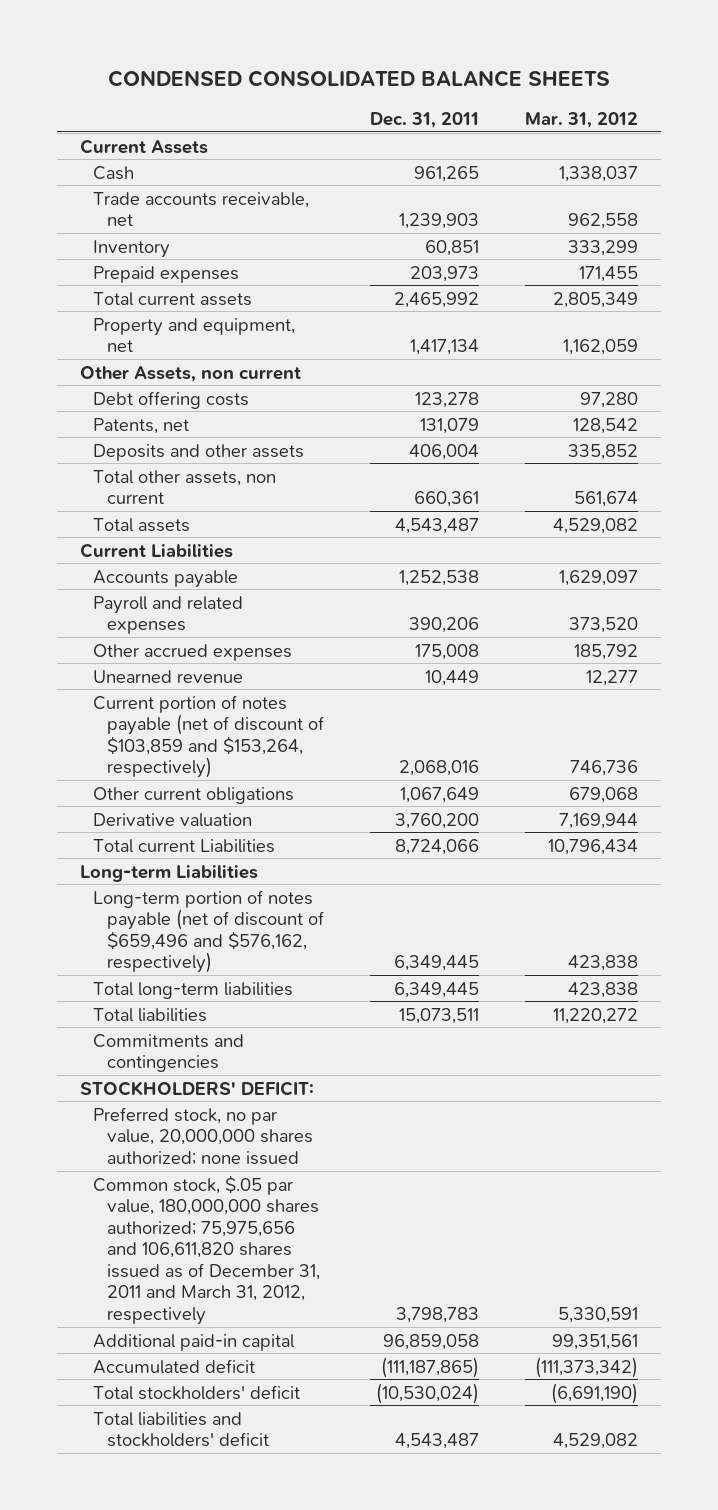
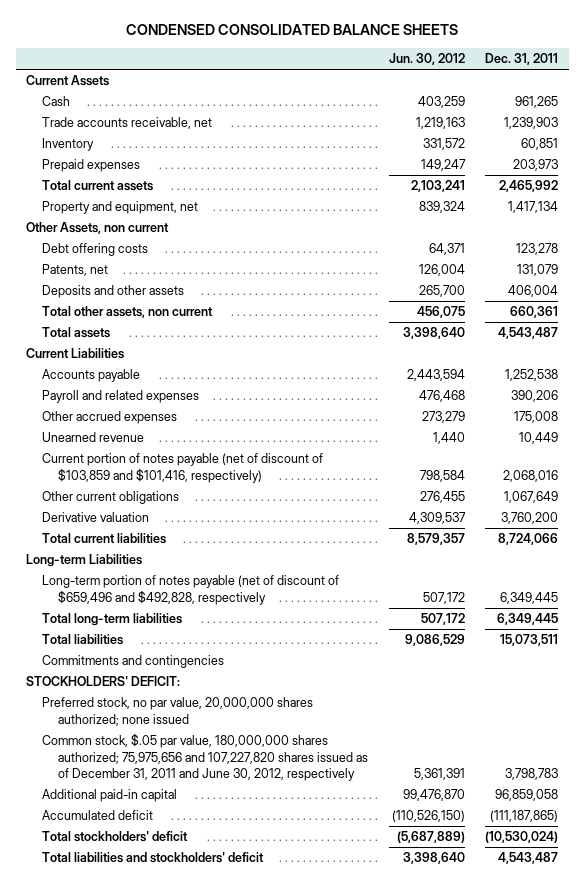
[524,111,638,128] Mar. 31, 2012 -> none
none -> [388,53,465,66] Jun. 30, 2012
[93,694,324,779] Current portion of notes payable (net of discount of $103,859 and $153,264, respectively) -> [42,453,324,483] Current portion of notes payable (net of discount of $103,859 and $101,416, respectively)
[93,838,276,853] Total current Liabilities -> [42,533,167,545] Total current liabilities
[93,889,324,974] Long-term portion of notes payable (net of discount of $659,496 and $576,162, respectively) -> [42,575,340,605] Long-term portion of notes payable (net of discount of $659,496 and $492,828, respectively
[93,1174,320,1325] Common stock, $.05 par value, 180,000,000 shares authorized; 75,975,656 and 106,611,820 shares issued as of December 31, 2011 and March 31, 2012, respectively -> [42,733,368,781] Common stock, $.05 par value, 180,000,000 shares authorized; 75,975,656 and 107,227,820 shares issued as of December 31, 2011 and June 30, 2012, respectively

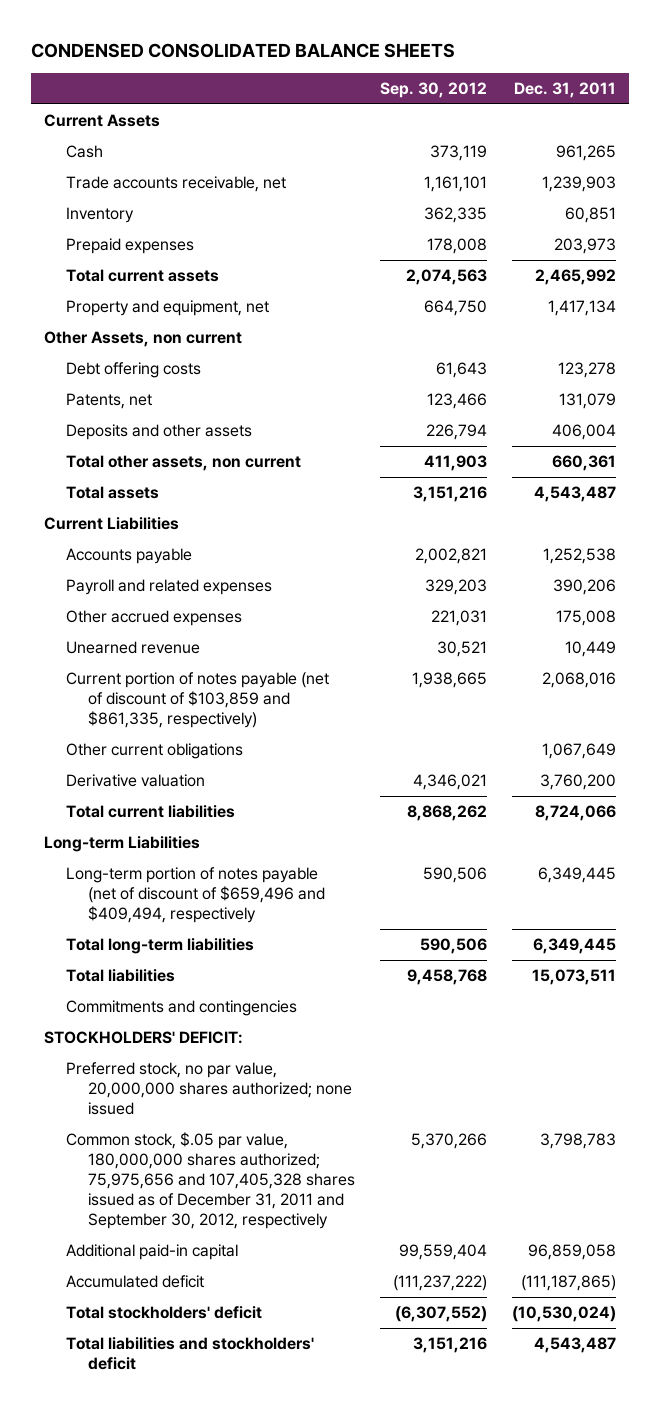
[388,53,465,66] Jun. 30, 2012 -> none
none -> [380,82,488,99] Sep. 30, 2012
[42,453,324,483] Current portion of notes payable (net of discount of $103,859 and $101,416, respectively) -> [65,672,329,729] Current portion of notes payable (net of discount of $103,859 and $861,335, respectively)
[42,575,340,605] Long-term portion of notes payable (net of discount of $659,496 and $492,828, respectively -> [65,867,325,924] Long-term portion of notes payable (net of discount of $659,496 and $409,494, respectively
[42,733,368,781] Common stock, $.05 par value, 180,000,000 shares authorized; 75,975,656 and 107,227,820 shares issued as of December 31, 2011 and June 30, 2012, respectively -> [65,1132,355,1229] Common stock, $.05 par value, 180,000,000 shares authorized; 75,975,656 and 107,405,328 shares issued as of December 31, 2011 and September 30, 2012, respectively

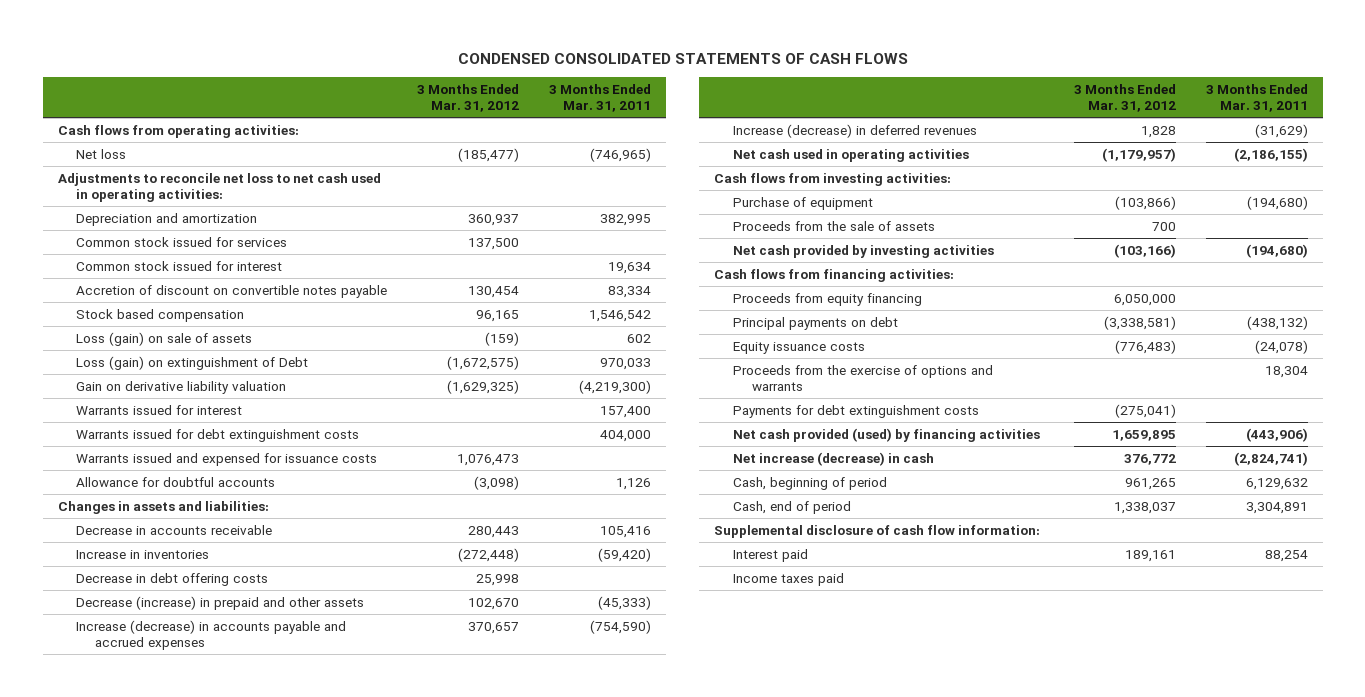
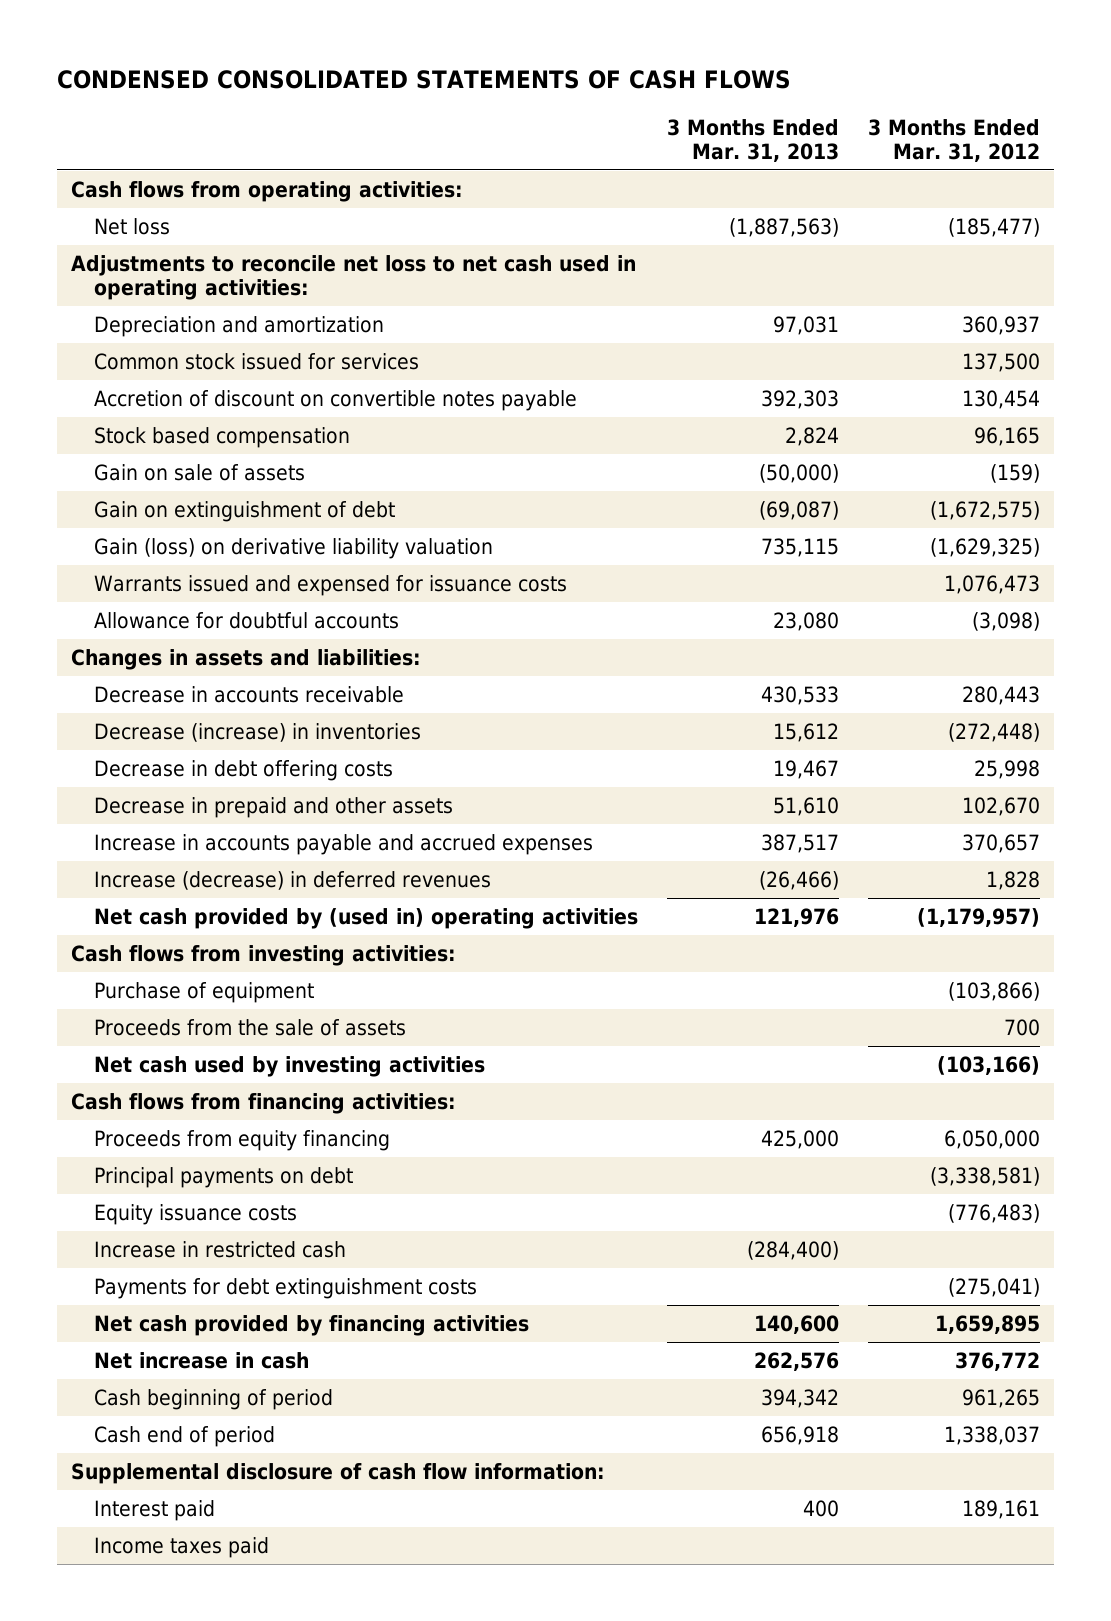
[548,83,651,113] 3 Months Ended Mar. 31, 2011 -> none
none -> [666,118,839,163] 3 Months Ended Mar. 31, 2013
[76,260,283,271] Common stock issued for interest -> none
[76,404,243,415] Warrants issued for interest -> none
[76,428,360,442] Warrants issued for debt extinguishment costs -> none
[76,331,253,346] Loss (gain) on sale of assets -> [93,463,305,481] Gain on sale of assets
[76,355,309,370] Loss (gain) on extinguishment of Debt -> [93,500,395,522] Gain on extinguishment of debt
[76,380,287,394] Gain on derivative liability valuation -> [93,537,493,559] Gain (loss) on derivative liability valuation
[76,549,210,559] Increase in inventories -> [93,722,421,742] Decrease (increase) in inventories
[76,595,365,610] Decrease (increase) in prepaid and other assets -> [93,796,453,818] Decrease in prepaid and other assets
[76,619,347,651] Increase (decrease) in accounts payable and accrued expenses -> [93,833,593,855] Increase in accounts payable and accrued expenses
[733,148,970,162] Net cash used in operating activities -> [93,907,638,929] Net cash provided by (used in) operating activities
[733,244,995,258] Net cash provided by investing activities -> [93,1055,485,1077] Net cash used by investing activities
[733,364,994,392] Proceeds from the exercise of options and warrants -> none
none -> [93,1240,346,1258] Increase in restricted cash
[733,427,1041,442] Net cash provided (used) by financing activities -> [93,1314,529,1336] Net cash provided by financing activities
[733,451,935,466] Net increase (decrease) in cash -> [93,1351,309,1369] Net increase in cash
[733,476,888,490] Cash, beginning of period -> [93,1388,333,1410] Cash beginning of period
[733,500,852,514] Cash, end of period -> [93,1425,275,1447] Cash end of period

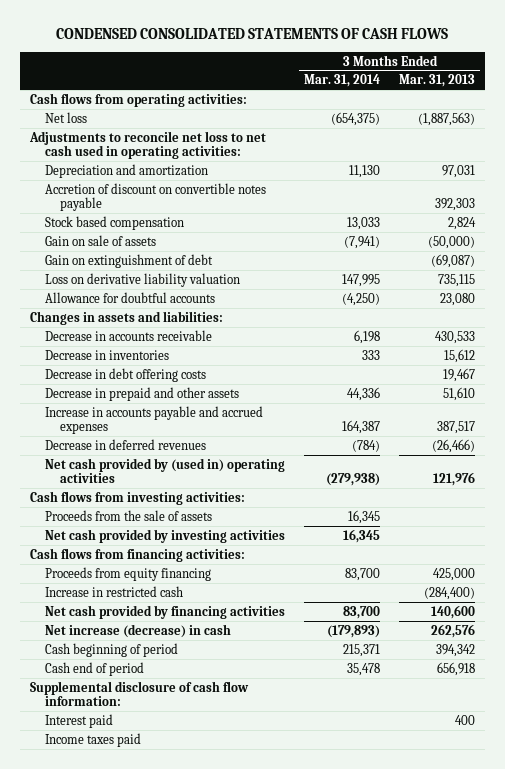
[867,118,1040,163] 3 Months Ended Mar. 31, 2012 -> none
none -> [303,74,380,88] Mar. 31, 2014
[93,352,419,370] Common stock issued for services -> none
[93,574,567,596] Warrants issued and expensed for issuance costs -> none
[93,537,493,559] Gain (loss) on derivative liability valuation -> [44,272,240,287] Loss on derivative liability valuation
[93,722,421,742] Decrease (increase) in inventories -> [44,349,169,360] Decrease in inventories
[93,870,491,890] Increase (decrease) in deferred revenues -> [44,438,206,450] Decrease in deferred revenues
[93,981,314,1003] Purchase of equipment -> none
[93,1055,485,1077] Net cash used by investing activities -> [44,528,285,543] Net cash provided by investing activities
[93,1166,353,1188] Principal payments on debt -> none
[93,1203,297,1225] Equity issuance costs -> none
[93,1277,477,1299] Payments for debt extinguishment costs -> none
[93,1351,309,1369] Net increase in cash -> [44,623,231,638] Net increase (decrease) in cash

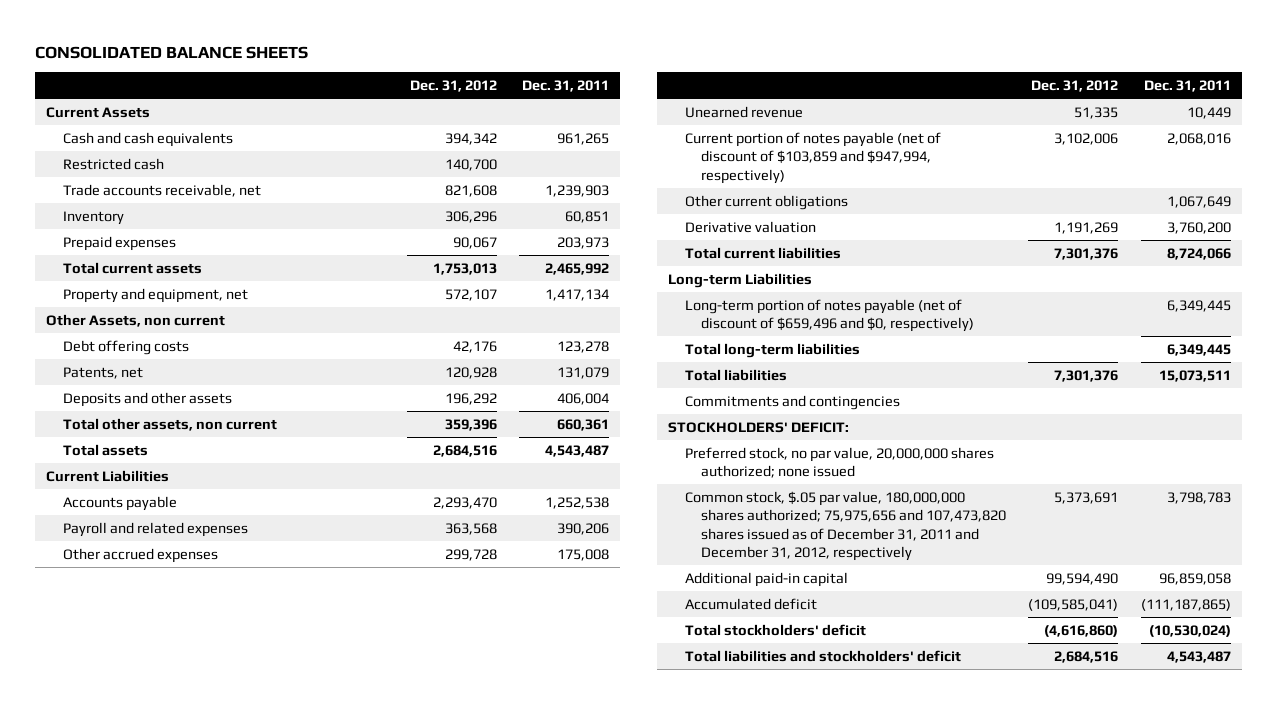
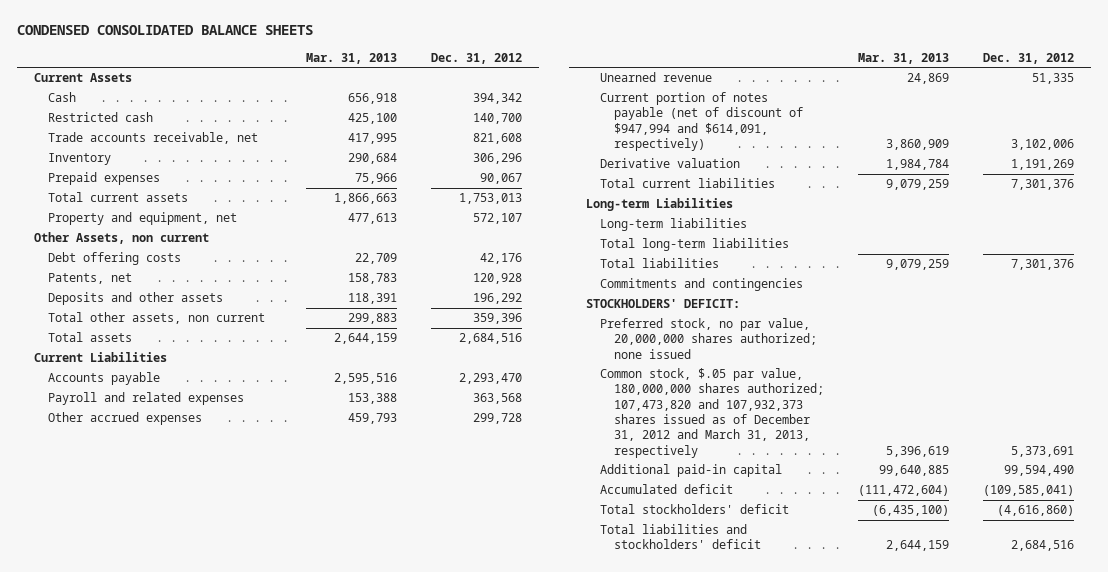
[34,45,308,59] CONSOLIDATED BALANCE SHEETS -> [16,25,313,36] CONDENSED CONSOLIDATED BALANCE SHEETS
[521,80,609,93] Dec. 31, 2011 -> none
none -> [305,52,397,64] Mar. 31, 2013
[62,131,233,147] Cash and cash equivalents -> [47,92,76,103] Cash
[684,194,848,210] Other current obligations -> none
[684,131,941,184] Current portion of notes payable (net of discount of $103,859 and $947,994, respectively) -> [600,92,804,152] Current portion of notes payable (net of discount of $947,994 and $614,091, respectively)
[684,298,975,333] Long-term portion of notes payable (net of discount of $659,496 and $0, respectively) -> none
none -> [600,218,748,232] Long-term liabilities
[684,490,1007,561] Common stock, $.05 par value, 180,000,000 shares authorized; 75,975,656 and 107,473,820 shares issued as of December 31, 2011 and December 31, 2012, respectively -> [600,368,825,458] Common stock, $.05 par value, 180,000,000 shares authorized; 107,473,820 and 107,932,373 shares issued as of December 31, 2012 and March 31, 2013, respectively

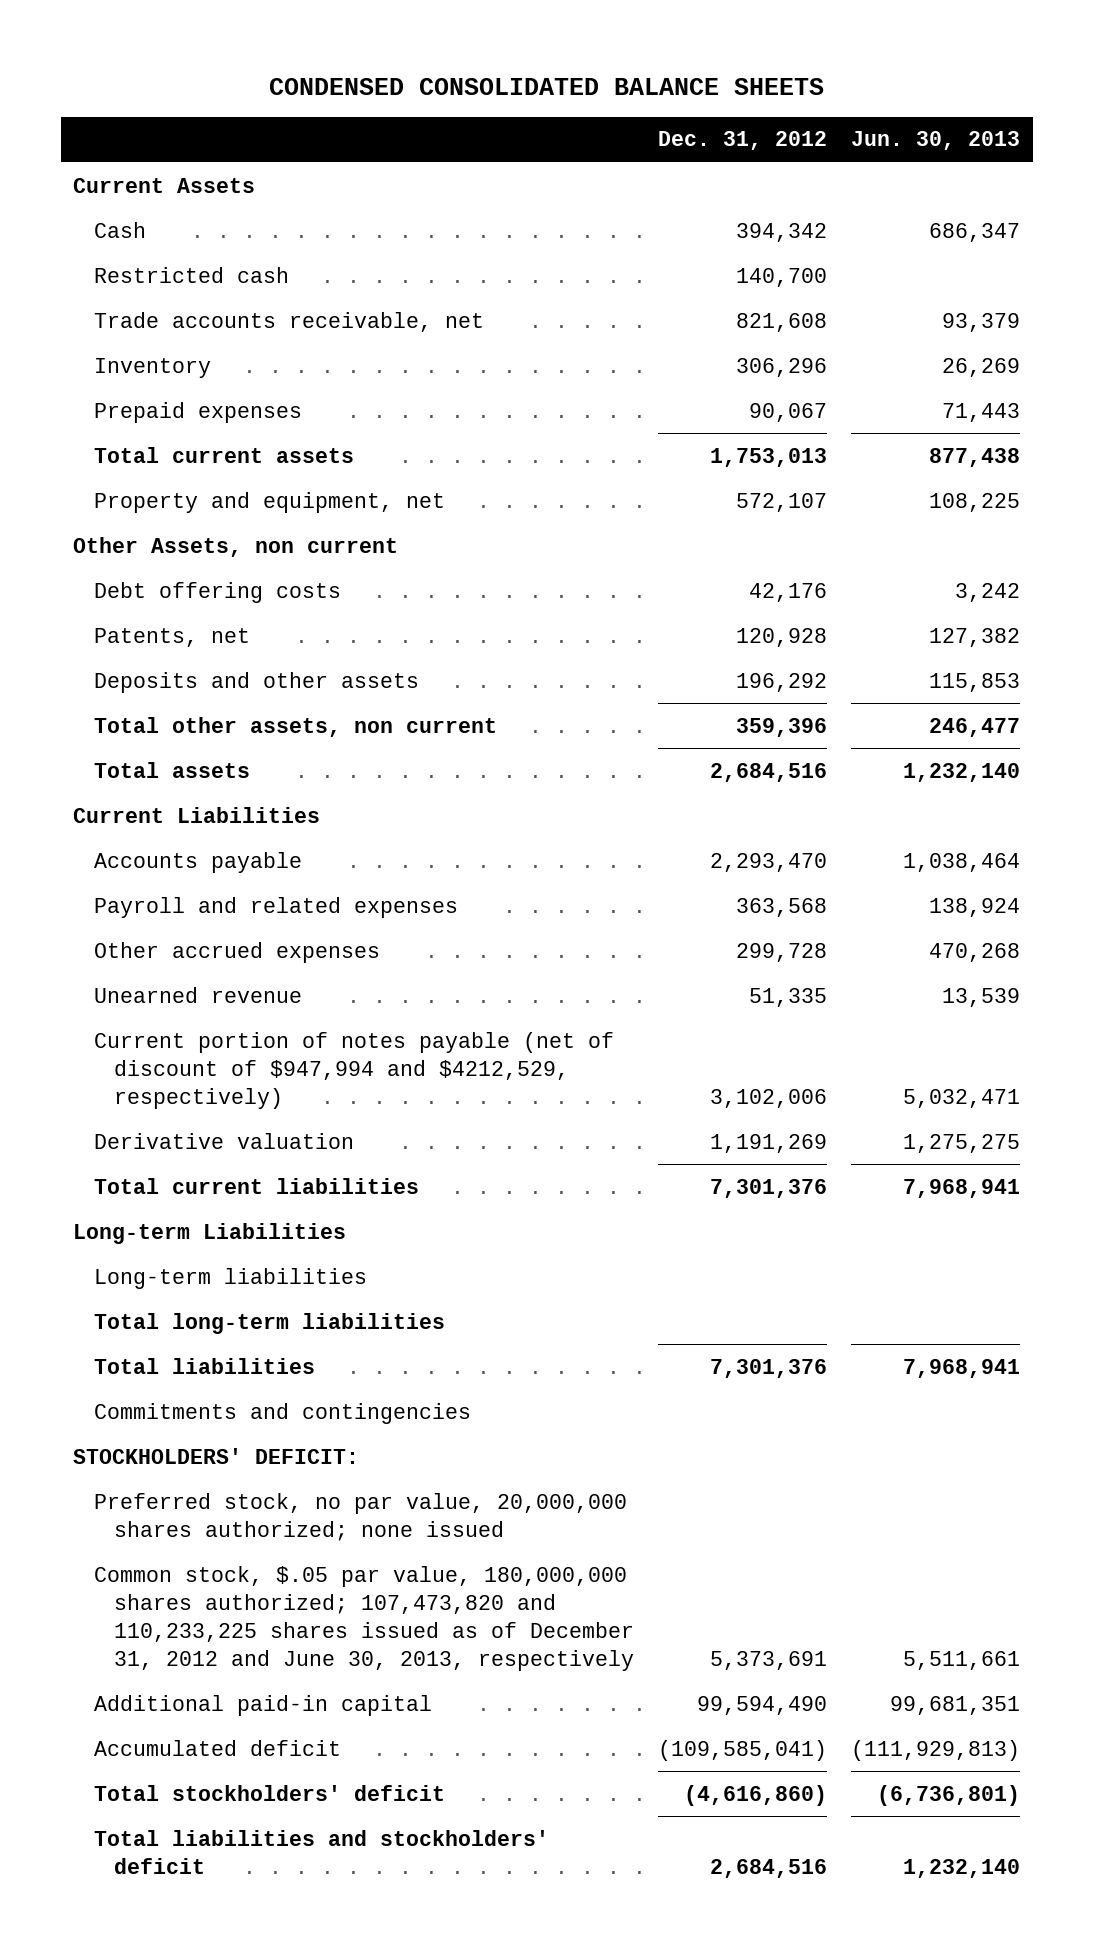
[305,52,397,64] Mar. 31, 2013 -> none
none -> [851,131,1021,151] Jun. 30, 2013
[600,92,804,152] Current portion of notes payable (net of discount of $947,994 and $614,091, respectively) -> [93,1031,614,1109] Current portion of notes payable (net of discount of $947,994 and $4212,529, respectively)
[600,368,825,458] Common stock, $.05 par value, 180,000,000 shares authorized; 107,473,820 and 107,932,373 shares issued as of December 31, 2012 and March 31, 2013, respectively -> [93,1565,635,1671] Common stock, $.05 par value, 180,000,000 shares authorized; 107,473,820 and 110,233,225 shares issued as of December 31, 2012 and June 30, 2013, respectively

